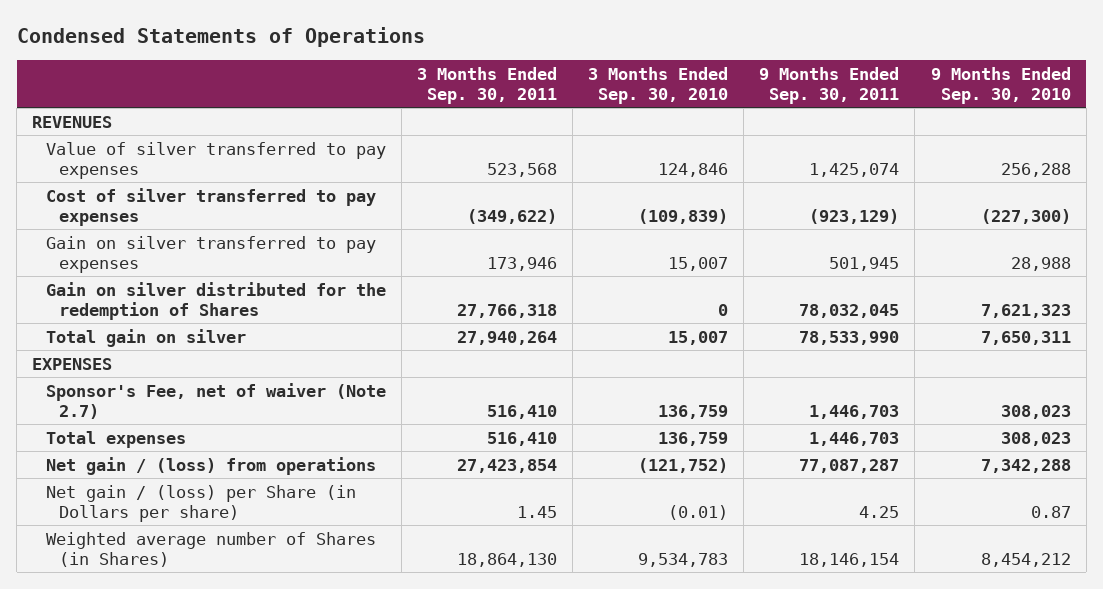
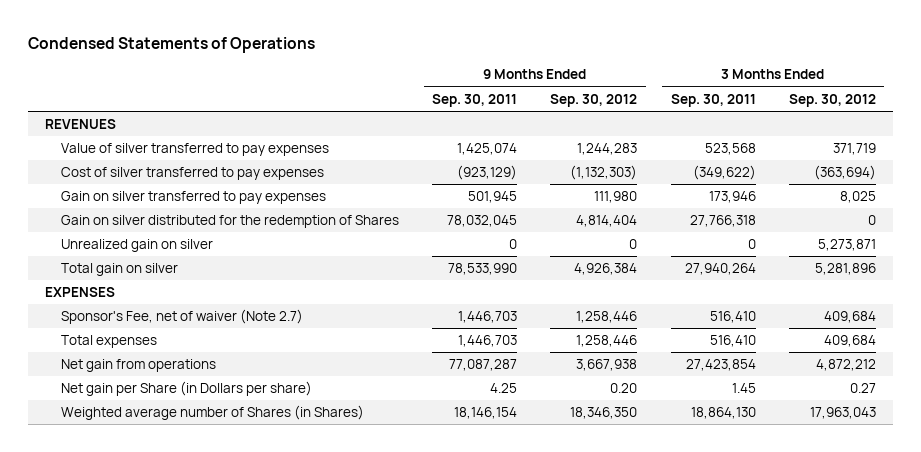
[588,67,729,105] 3 Months Ended Sep. 30, 2010 -> none
[930,67,1071,105] 9 Months Ended Sep. 30, 2010 -> none
none -> [550,93,638,107] Sep. 30, 2012
none -> [788,93,876,107] Sep. 30, 2012
none -> [60,239,213,253] Unrealized gain on silver
[45,456,376,475] Net gain / (loss) from operations -> [60,359,216,373] Net gain from operations
[45,484,356,522] Net gain / (loss) per Share (in Dollars per share) -> [60,381,312,397] Net gain per Share (in Dollars per share)

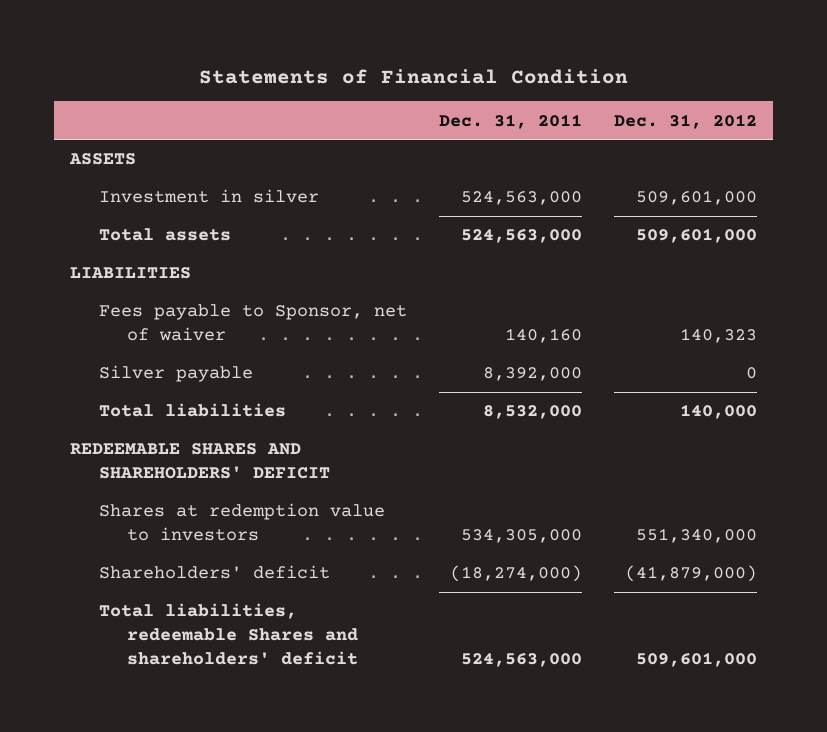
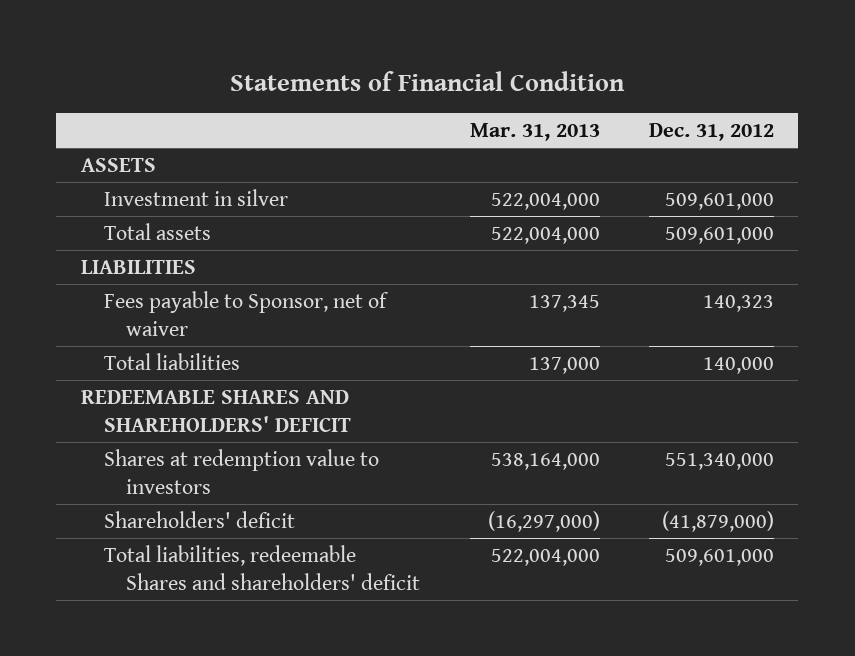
[438,113,582,129] Dec. 31, 2011 -> none
none -> [469,122,600,141] Mar. 31, 2013
[98,365,253,383] Silver payable -> none

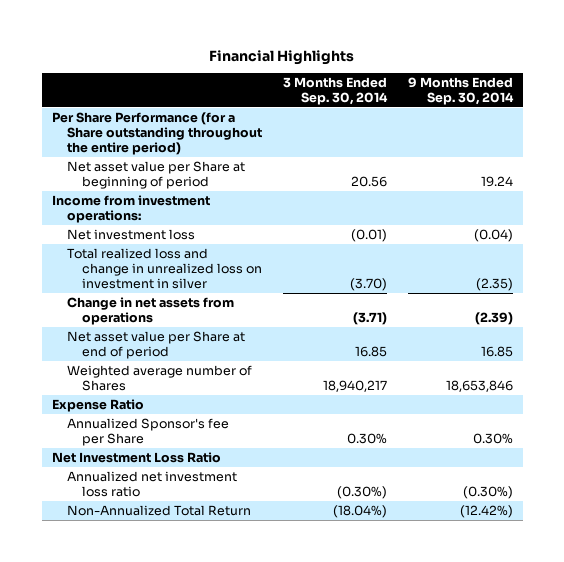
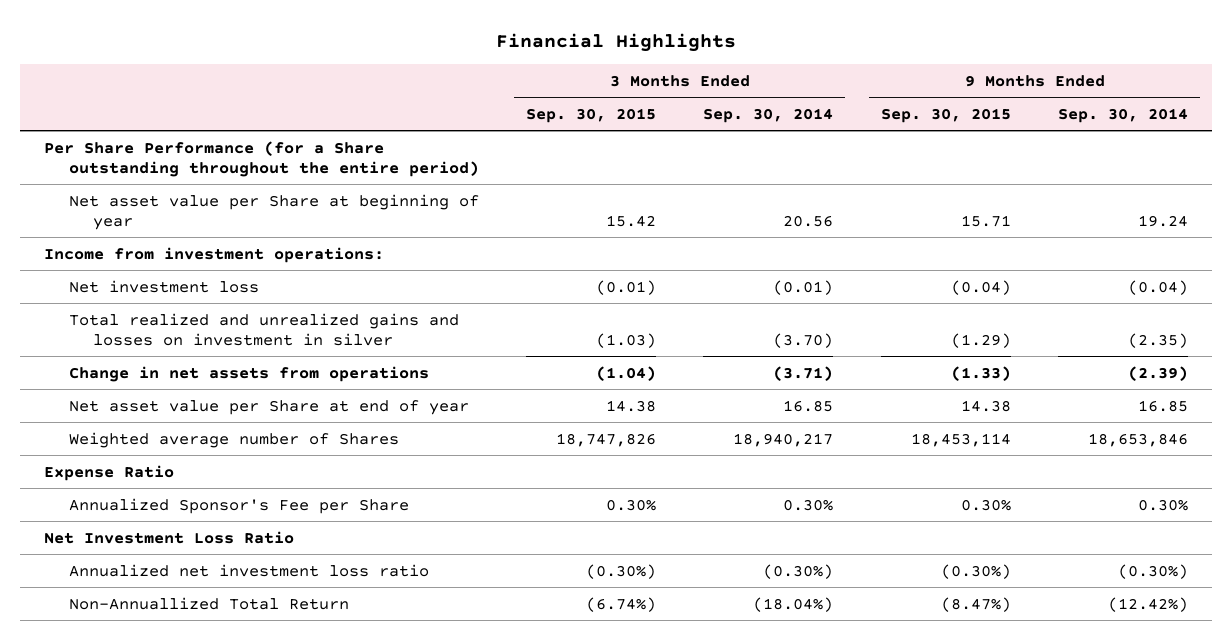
none -> [526,107,657,123] Sep. 30, 2015
none -> [880,107,1011,123] Sep. 30, 2015
[67,161,246,189] Net asset value per Share at beginning of period -> [68,193,479,230] Net asset value per Share at beginning of year
[67,248,263,289] Total realized loss and change in unrealized loss on investment in silver -> [68,312,459,346] Total realized and unrealized gains and losses on investment in silver
[67,331,246,359] Net asset value per Share at end of period -> [68,399,469,415] Net asset value per Share at end of year
[67,418,230,446] Annualized Sponsor's fee per Share -> [68,497,409,514] Annualized Sponsor's Fee per Share
[67,505,252,517] Non-Annualized Total Return -> [68,596,349,610] Non-Annuallized Total Return

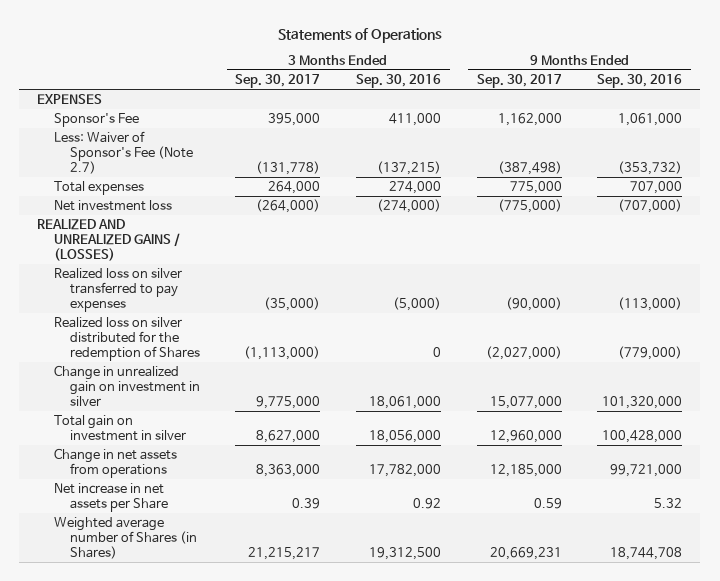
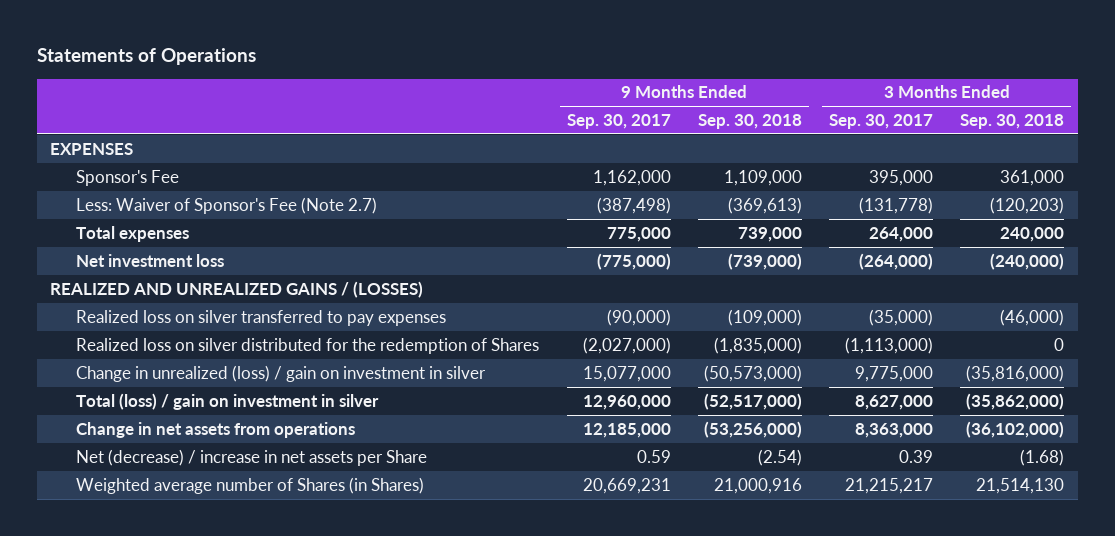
[356,73,442,88] Sep. 30, 2016 -> none
[597,73,683,88] Sep. 30, 2016 -> none
none -> [697,113,802,129] Sep. 30, 2018
none -> [960,113,1065,129] Sep. 30, 2018
[53,364,200,407] Change in unrealized gain on investment in silver -> [76,364,487,382] Change in unrealized (loss) / gain on investment in silver
[53,414,186,442] Total gain on investment in silver -> [76,392,380,410] Total (loss) / gain on investment in silver
[53,482,168,513] Net increase in net assets per Share -> [76,448,428,466] Net (decrease) / increase in net assets per Share

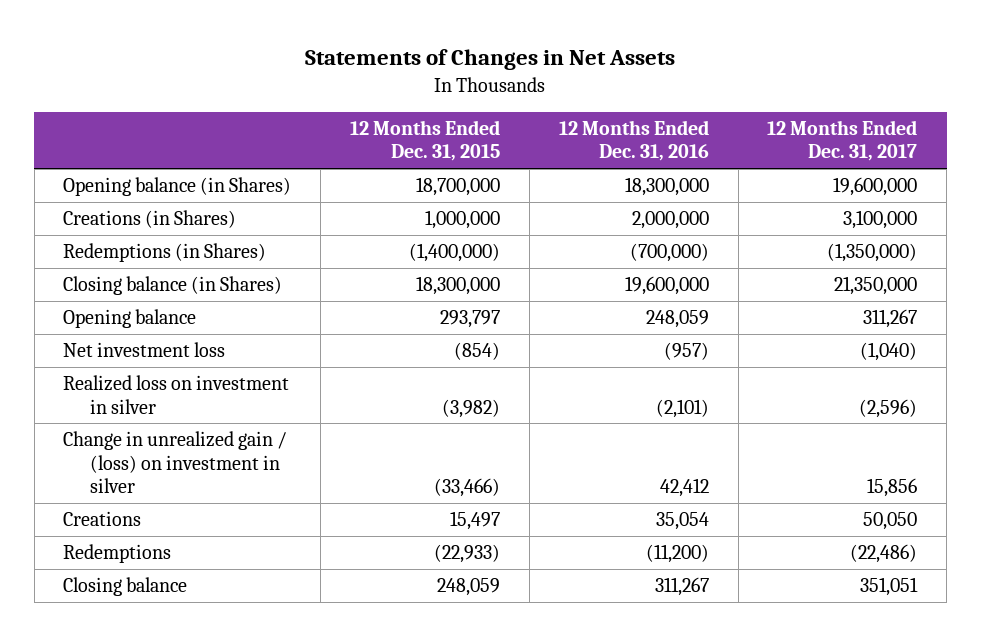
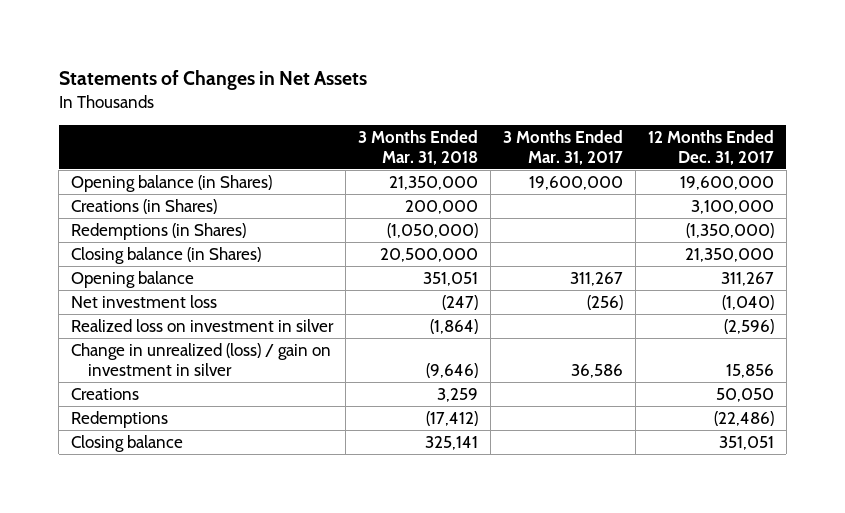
[350,119,501,162] 12 Months Ended Dec. 31, 2015 -> none
[558,119,709,162] 12 Months Ended Dec. 31, 2016 -> none
none -> [357,130,478,165] 3 Months Ended Mar. 31, 2018
none -> [502,130,623,165] 3 Months Ended Mar. 31, 2017
[63,431,288,493] Change in unrealized gain / (loss) on investment in silver -> [71,343,332,376] Change in unrealized (loss) / gain on investment in silver

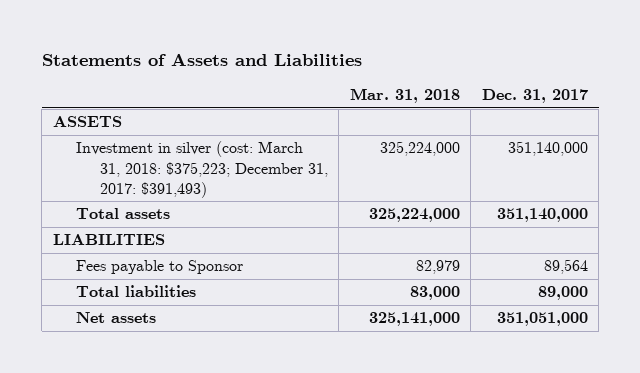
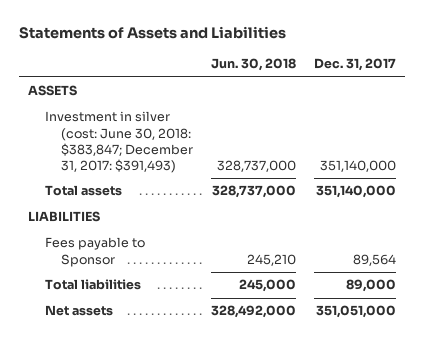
[349,88,460,104] Mar. 31, 2018 -> none
none -> [211,58,297,72] Jun. 30, 2018
[76,141,328,198] Investment in silver (cost: March 31, 2018: $375,223; December 31, 2017: $391,493) -> [44,111,194,173] Investment in silver (cost: June 30, 2018: $383,847; December 31, 2017: $391,493)

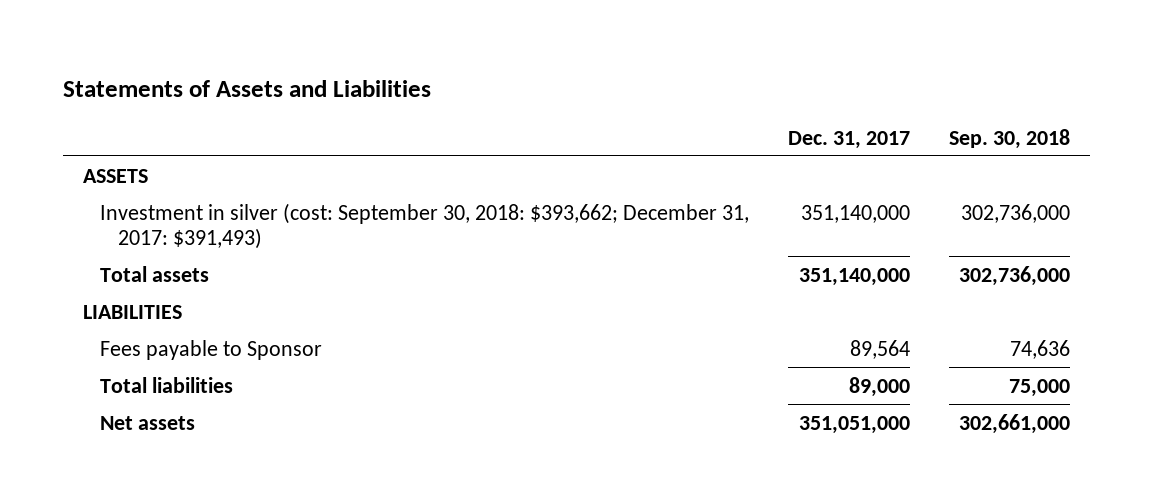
[211,58,297,72] Jun. 30, 2018 -> none
none -> [949,128,1071,149] Sep. 30, 2018
[44,111,194,173] Investment in silver (cost: June 30, 2018: $383,847; December 31, 2017: $391,493) -> [100,202,750,249] Investment in silver (cost: September 30, 2018: $393,662; December 31, 2017: $391,493)

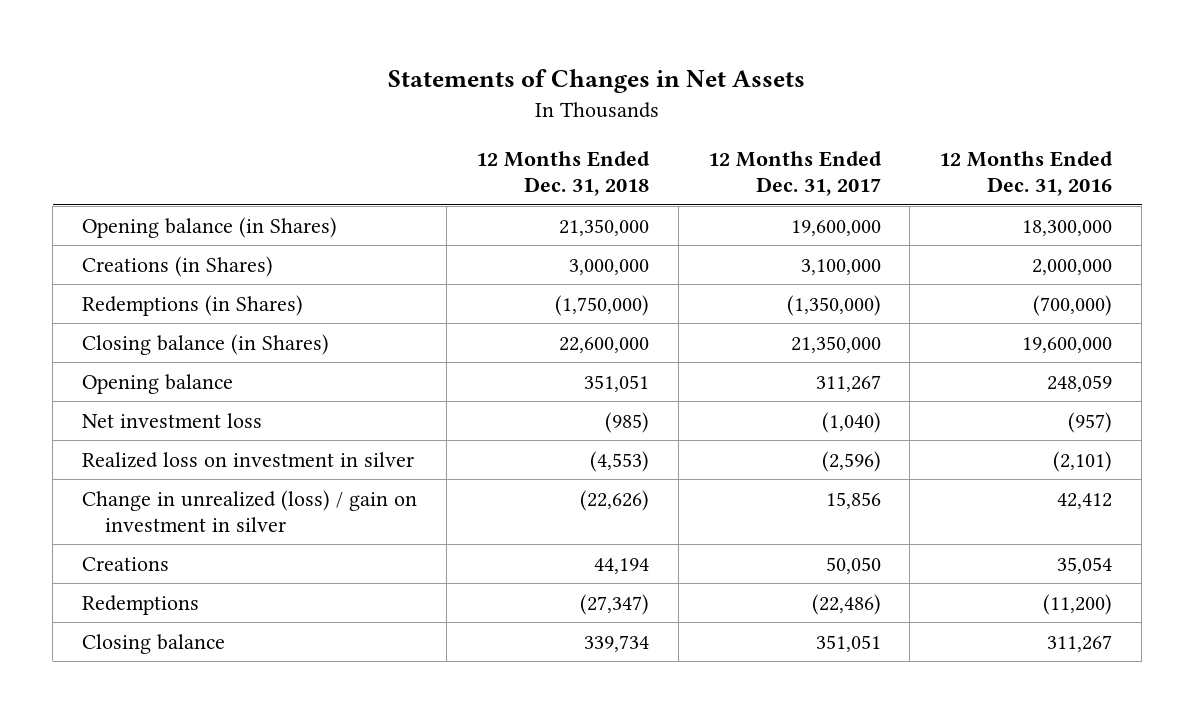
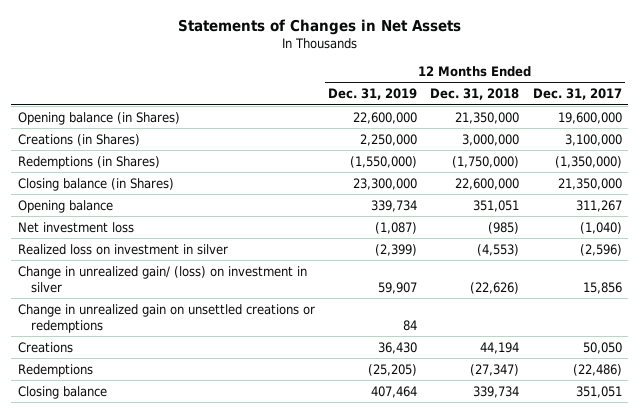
[939,151,1114,197] 12 Months Ended Dec. 31, 2016 -> none
none -> [327,88,417,101] Dec. 31, 2019
[82,489,418,532] Change in unrealized (loss) / gain on investment in silver -> [17,265,307,293] Change in unrealized gain/ (loss) on investment in silver
none -> [17,303,315,333] Change in unrealized gain on unsettled creations or redemptions

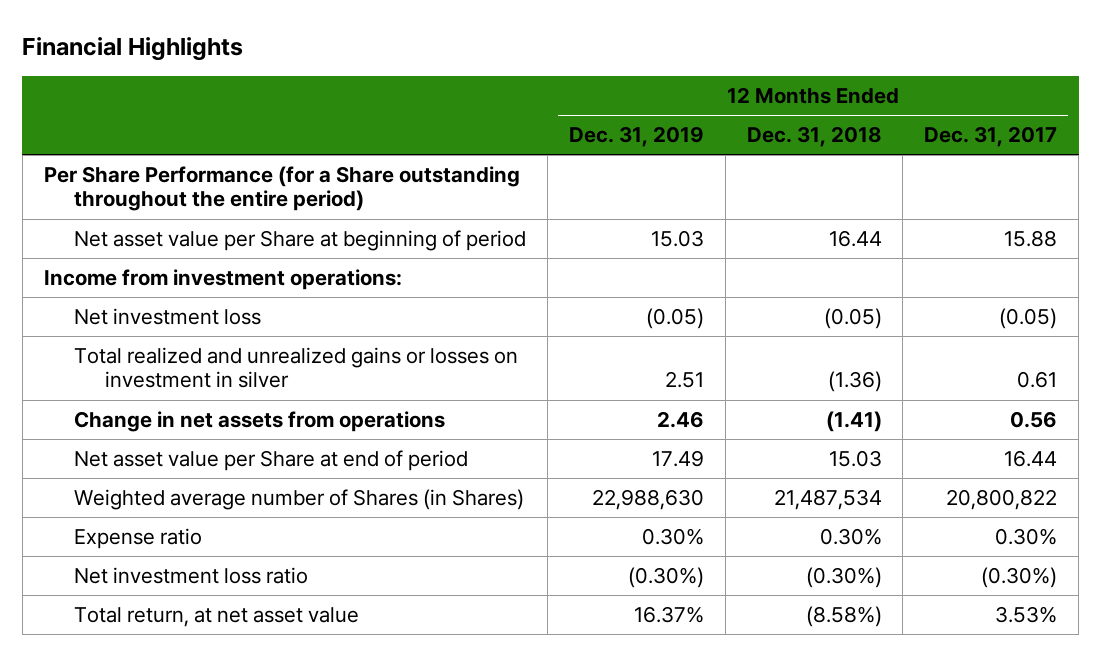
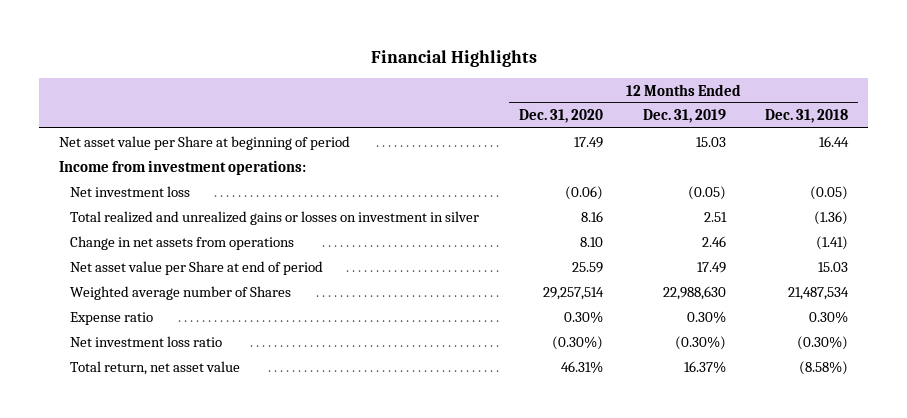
[924,126,1058,148] Dec. 31, 2017 -> none
none -> [518,109,603,124] Dec. 31, 2020
[43,166,520,212] Per Share Performance (for a Share outstanding throughout the entire period) -> none
[74,489,525,511] Weighted average number of Shares (in Shares) -> [70,285,292,300] Weighted average number of Shares
[74,607,360,628] Total return, at net asset value -> [70,360,241,375] Total return, net asset value

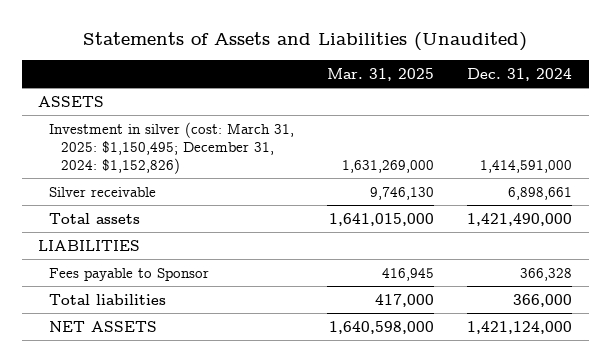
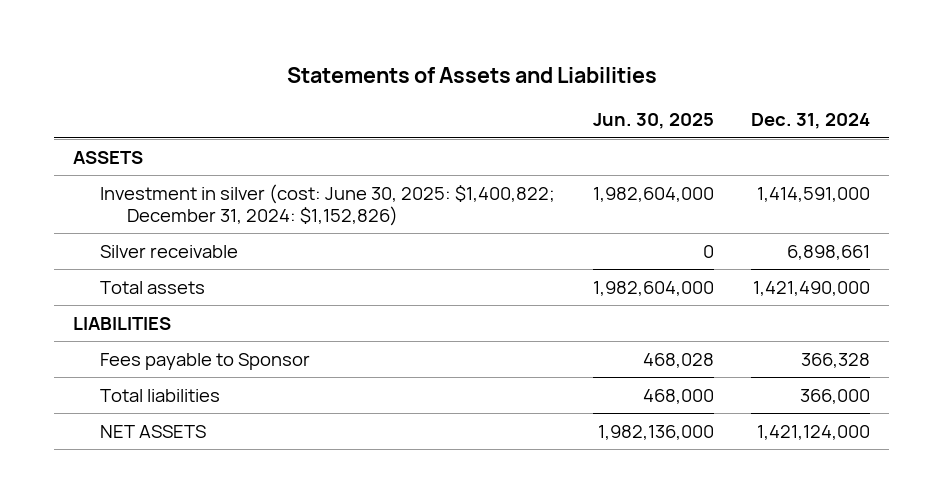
[83,32,528,52] Statements of Assets and Liabilities (Unaudited) -> [286,67,657,84] Statements of Assets and Liabilities
[327,68,435,82] Mar. 31, 2025 -> none
none -> [592,113,714,130] Jun. 30, 2025
[49,121,295,174] Investment in silver (cost: March 31, 2025: $1,150,495; December 31, 2024: $1,152,826) -> [100,183,556,227] Investment in silver (cost: June 30, 2025: $1,400,822; December 31, 2024: $1,152,826)

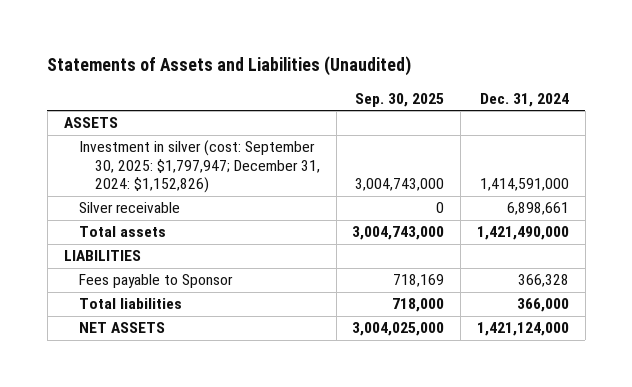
[286,67,657,84] Statements of Assets and Liabilities -> [47,56,412,77] Statements of Assets and Liabilities (Unaudited)
[592,113,714,130] Jun. 30, 2025 -> none
none -> [355,92,445,107] Sep. 30, 2025
[100,183,556,227] Investment in silver (cost: June 30, 2025: $1,400,822; December 31, 2024: $1,152,826) -> [79,140,320,194] Investment in silver (cost: September 30, 2025: $1,797,947; December 31, 2024: $1,152,826)

